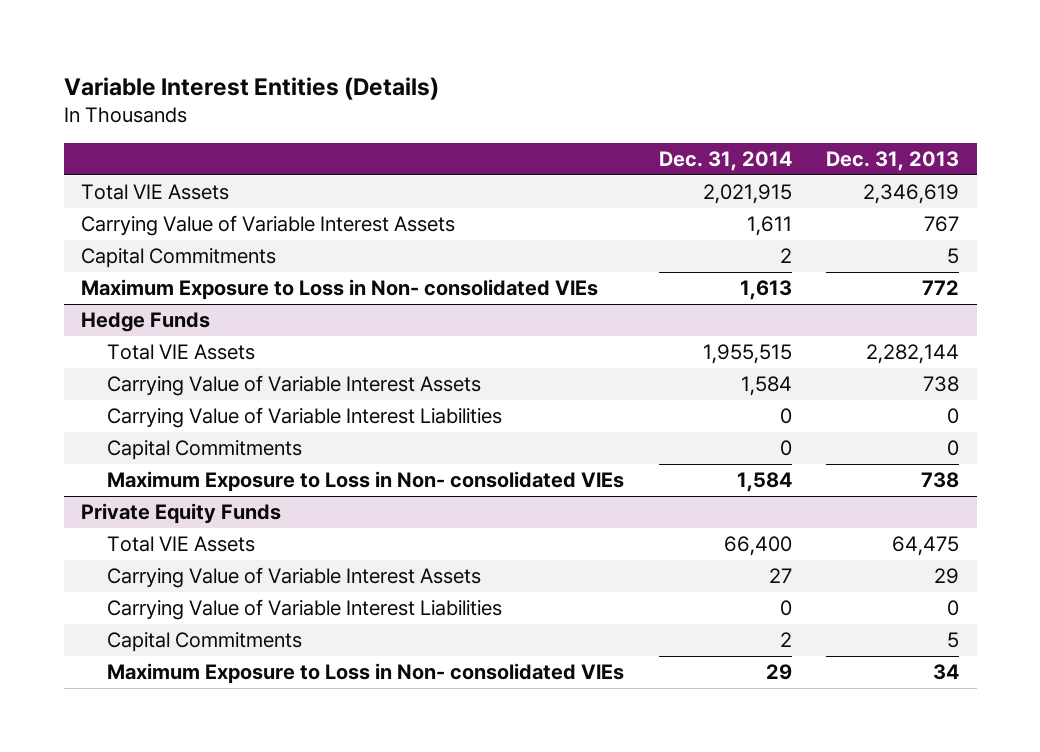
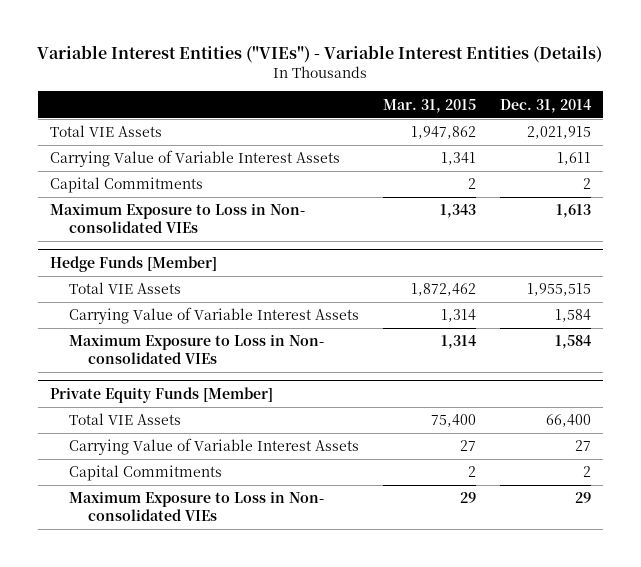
[63,77,439,101] Variable Interest Entities (Details) -> [37,45,603,64] Variable Interest Entities ("VIEs") - Variable Interest Entities (Details)
[826,150,960,171] Dec. 31, 2013 -> none
none -> [383,98,477,113] Mar. 31, 2015
[80,312,210,333] Hedge Funds -> [49,256,217,273] Hedge Funds [Member]
[106,407,502,429] Carrying Value of Variable Interest Liabilities -> none
[106,440,302,461] Capital Commitments -> none
[80,503,281,525] Private Equity Funds -> [49,387,273,404] Private Equity Funds [Member]
[106,599,502,621] Carrying Value of Variable Interest Liabilities -> none

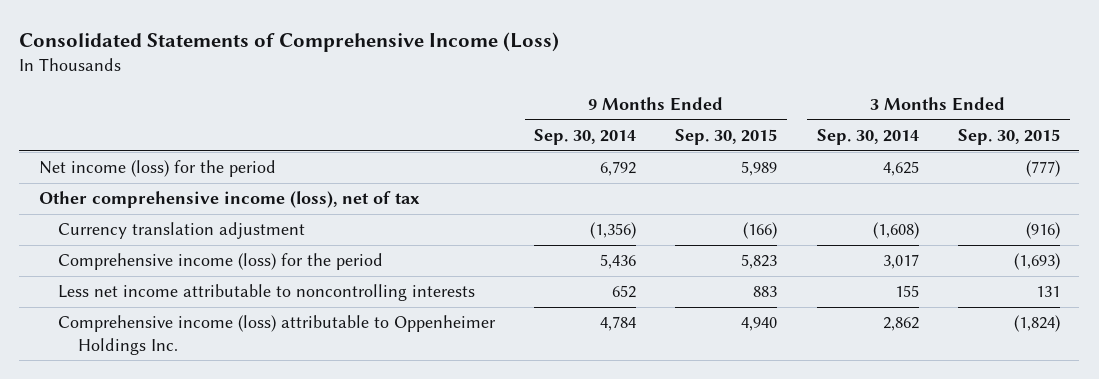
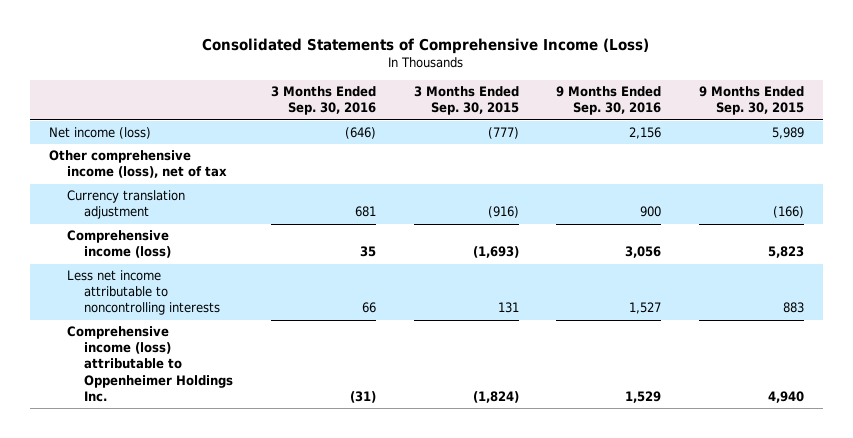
[534,128,637,145] Sep. 30, 2014 -> none
[816,128,919,145] Sep. 30, 2014 -> none
none -> [271,86,377,116] 3 Months Ended Sep. 30, 2016
none -> [556,86,662,116] 9 Months Ended Sep. 30, 2016
[38,160,276,178] Net income (loss) for the period -> [48,127,151,140] Net income (loss)
[58,253,384,271] Comprehensive income (loss) for the period -> [66,230,172,259] Comprehensive income (loss)

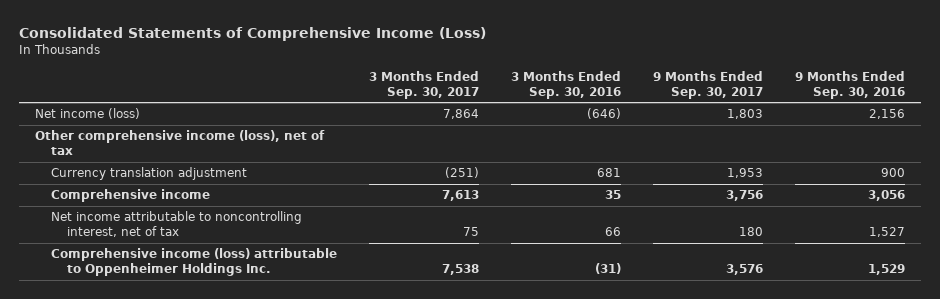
[413,86,519,116] 3 Months Ended Sep. 30, 2015 -> none
[698,86,804,116] 9 Months Ended Sep. 30, 2015 -> none
none -> [368,71,479,99] 3 Months Ended Sep. 30, 2017
none -> [652,71,763,99] 9 Months Ended Sep. 30, 2017
[66,230,172,259] Comprehensive income (loss) -> [51,189,211,203] Comprehensive income
[66,270,221,316] Less net income attributable to noncontrolling interests -> [51,211,303,237] Net income attributable to noncontrolling interest, net of tax

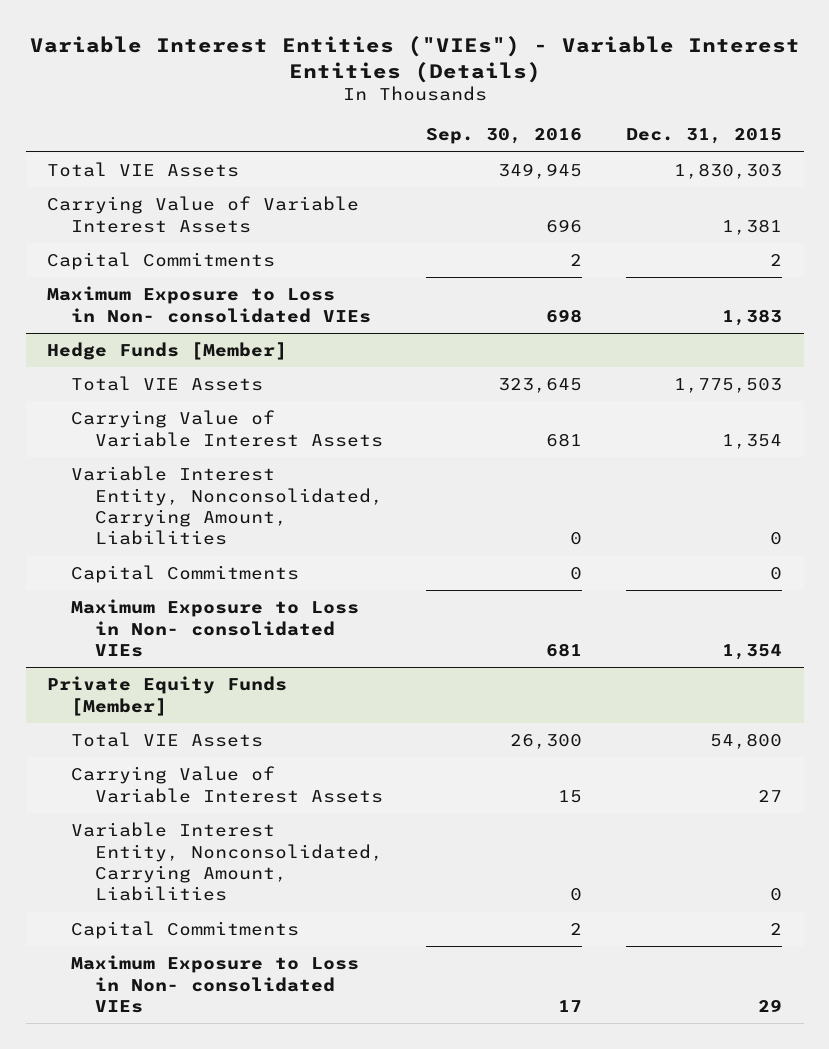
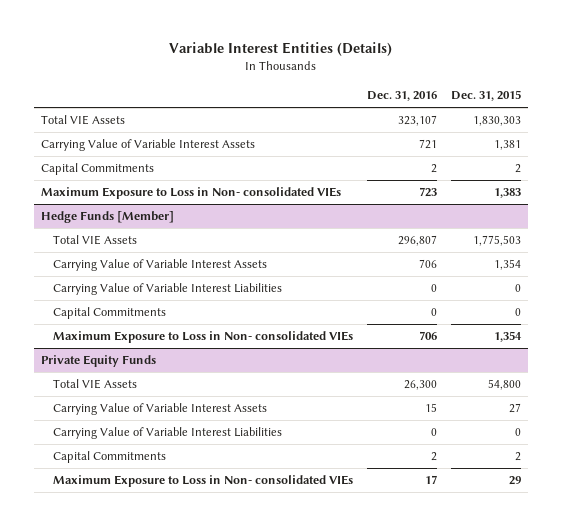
[29,35,800,83] Variable Interest Entities ("VIEs") - Variable Interest Entities (Details) -> [168,42,392,57] Variable Interest Entities (Details)
[426,128,583,145] Sep. 30, 2016 -> none
none -> [367,91,438,102] Dec. 31, 2016
[70,466,383,546] Variable Interest Entity, Nonconsolidated, Carrying Amount, Liabilities -> [53,283,283,296] Carrying Value of Variable Interest Liabilities
[47,676,288,716] Private Equity Funds [Member] -> [40,355,156,368] Private Equity Funds
[70,822,383,902] Variable Interest Entity, Nonconsolidated, Carrying Amount, Liabilities -> [53,427,283,440] Carrying Value of Variable Interest Liabilities

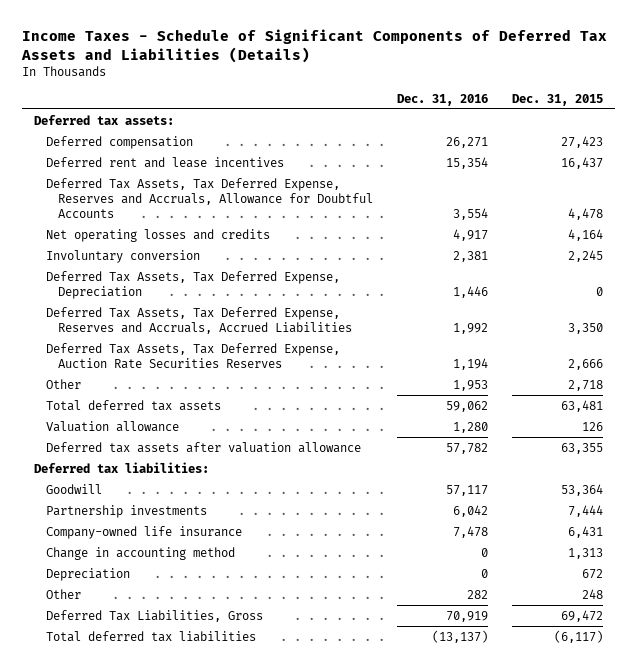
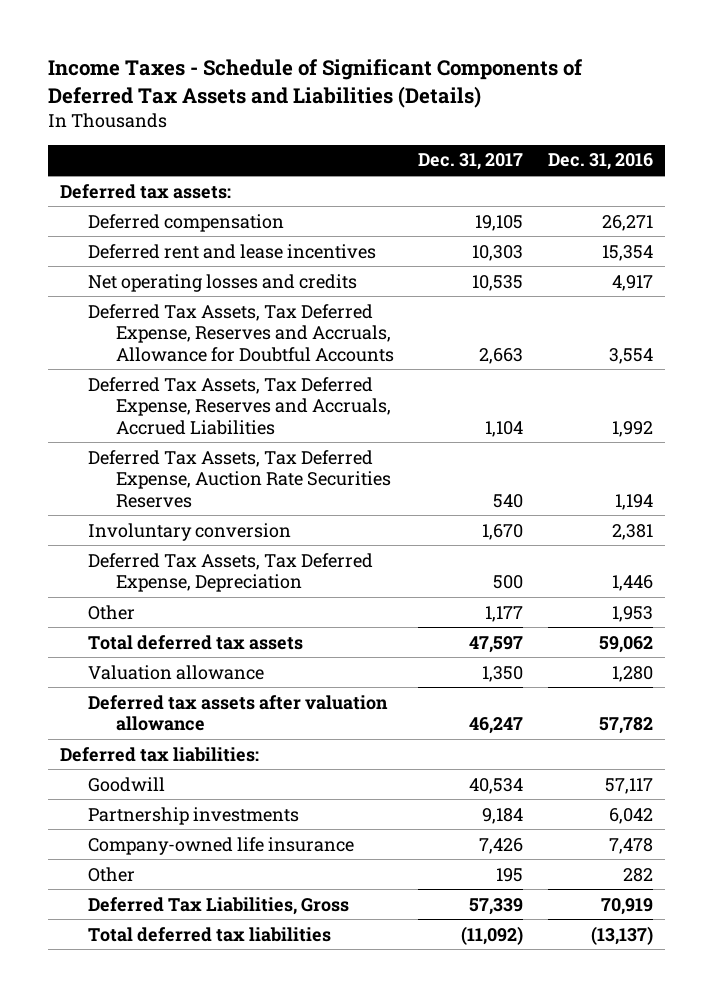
[511,93,603,106] Dec. 31, 2015 -> none
none -> [418,153,524,171] Dec. 31, 2017
[45,177,373,218] Deferred Tax Assets, Tax Deferred Expense, Reserves and Accruals, Allowance for Doubtful Accounts -> [87,303,394,362] Deferred Tax Assets, Tax Deferred Expense, Reserves and Accruals, Allowance for Doubtful Accounts
[45,249,200,263] Involuntary conversion -> [87,522,291,541] Involuntary conversion
[45,270,340,299] Deferred Tax Assets, Tax Deferred Expense, Depreciation -> [87,552,373,593] Deferred Tax Assets, Tax Deferred Expense, Depreciation
[45,546,235,560] Change in accounting method -> none
[45,567,130,581] Depreciation -> none

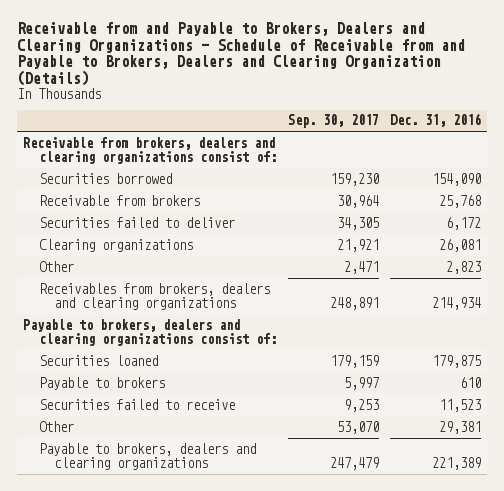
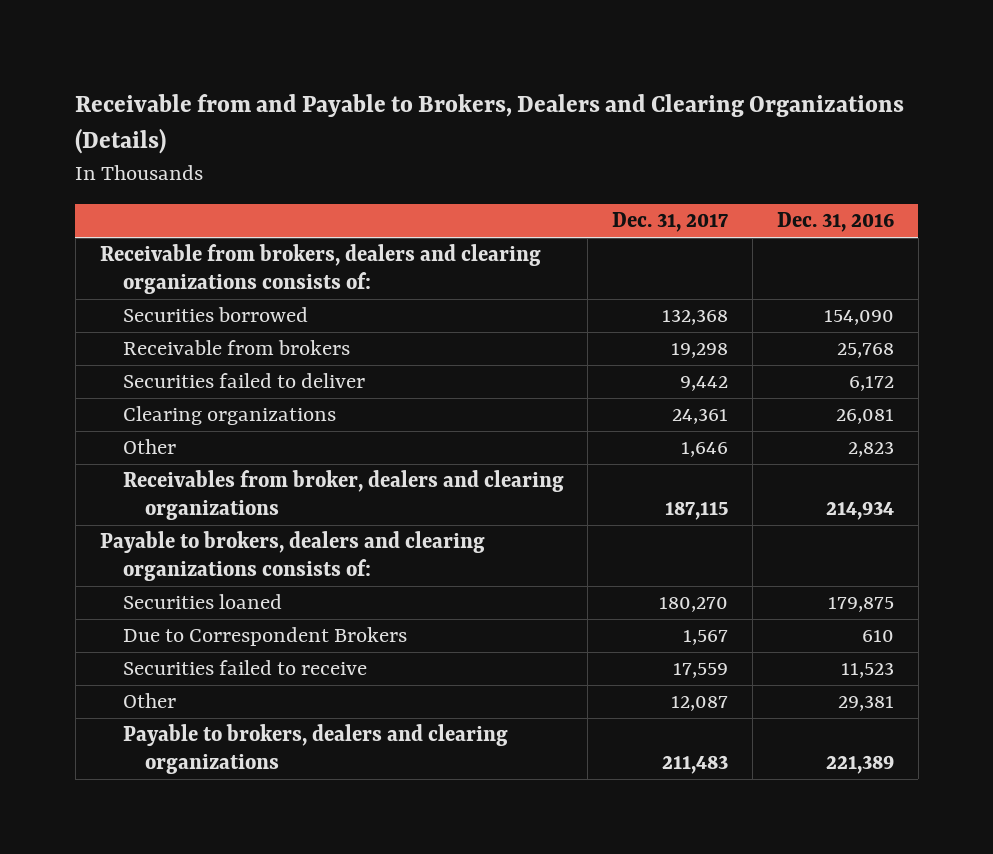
[17,21,466,87] Receivable from and Payable to Brokers, Dealers and Clearing Organizations - Schedule of Receivable from and Payable to Brokers, Dealers and Clearing Organization (Details) -> [75,93,905,155] Receivable from and Payable to Brokers, Dealers and Clearing Organizations (Details)
[287,114,379,129] Sep. 30, 2017 -> none
none -> [612,212,729,233] Dec. 31, 2017
[22,136,277,164] Receivable from brokers, dealers and clearing organizations consist of: -> [99,244,541,295] Receivable from brokers, dealers and clearing organizations consists of:
[38,282,270,310] Receivables from brokers, dealers and clearing organizations -> [122,470,564,521] Receivables from broker, dealers and clearing organizations
[22,318,277,346] Payable to brokers, dealers and clearing organizations consist of: -> [99,531,485,582] Payable to brokers, dealers and clearing organizations consists of:
[38,376,165,390] Payable to brokers -> [122,627,407,647] Due to Correspondent Brokers

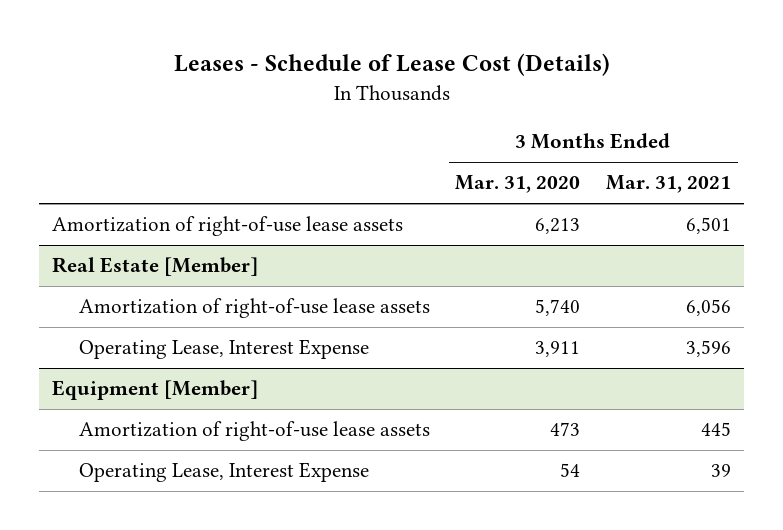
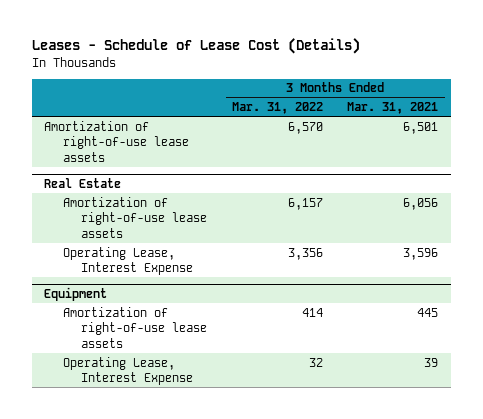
[455,175,581,194] Mar. 31, 2020 -> none
none -> [231,101,323,114] Mar. 31, 2022
[51,257,258,277] Real Estate [Member] -> [44,178,122,189] Real Estate
[51,380,258,401] Equipment [Member] -> [44,287,108,302] Equipment

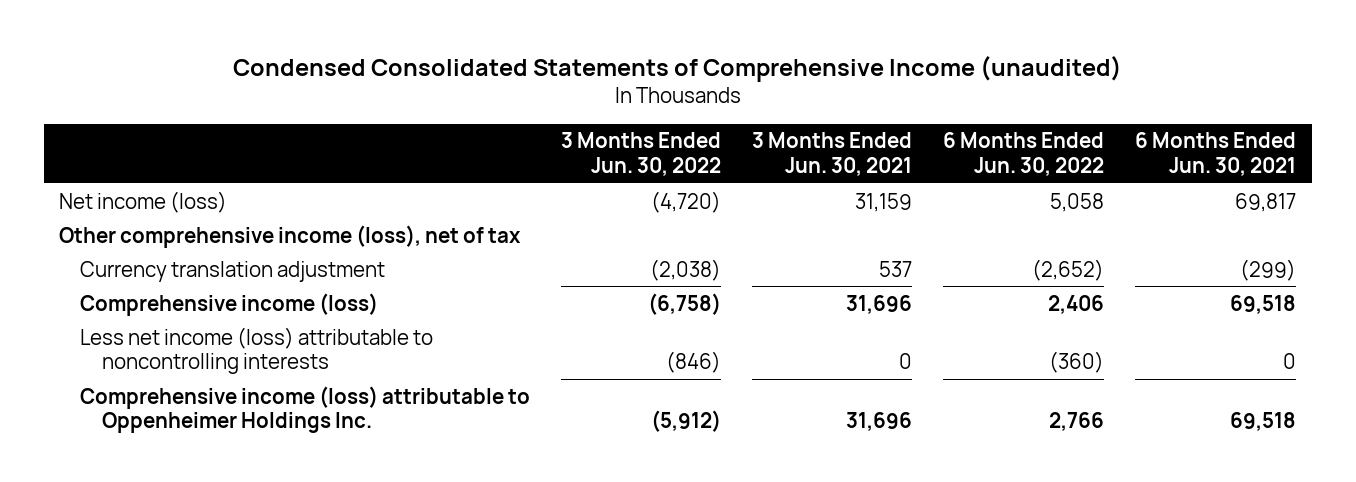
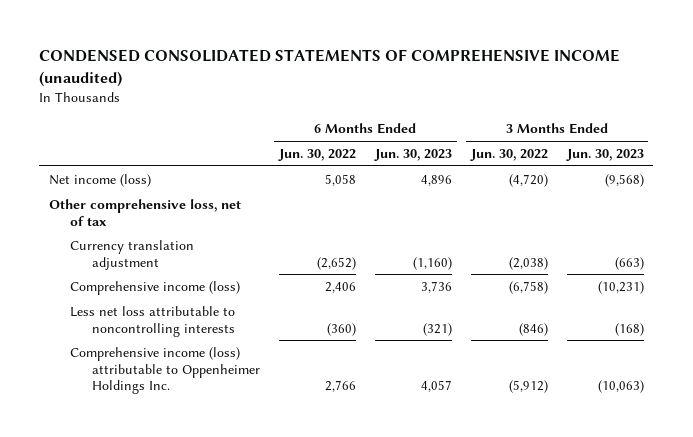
[232,55,1122,82] Condensed Consolidated Statements of Comprehensive Income (unaudited) -> [39,49,621,88] CONDENSED CONSOLIDATED STATEMENTS OF COMPREHENSIVE INCOME (unaudited)
[752,132,913,177] 3 Months Ended Jun. 30, 2021 -> none
[1135,132,1297,177] 6 Months Ended Jun. 30, 2021 -> none
none -> [373,148,452,161] Jun. 30, 2023
none -> [565,148,644,161] Jun. 30, 2023
[59,224,522,248] Other comprehensive income (loss), net of tax -> [48,198,241,226] Other comprehensive loss, net of tax
[80,326,434,375] Less net income (loss) attributable to noncontrolling interests -> [70,305,236,337] Less net loss attributable to noncontrolling interests

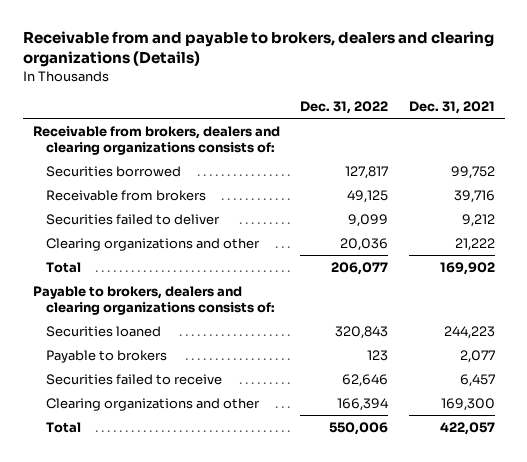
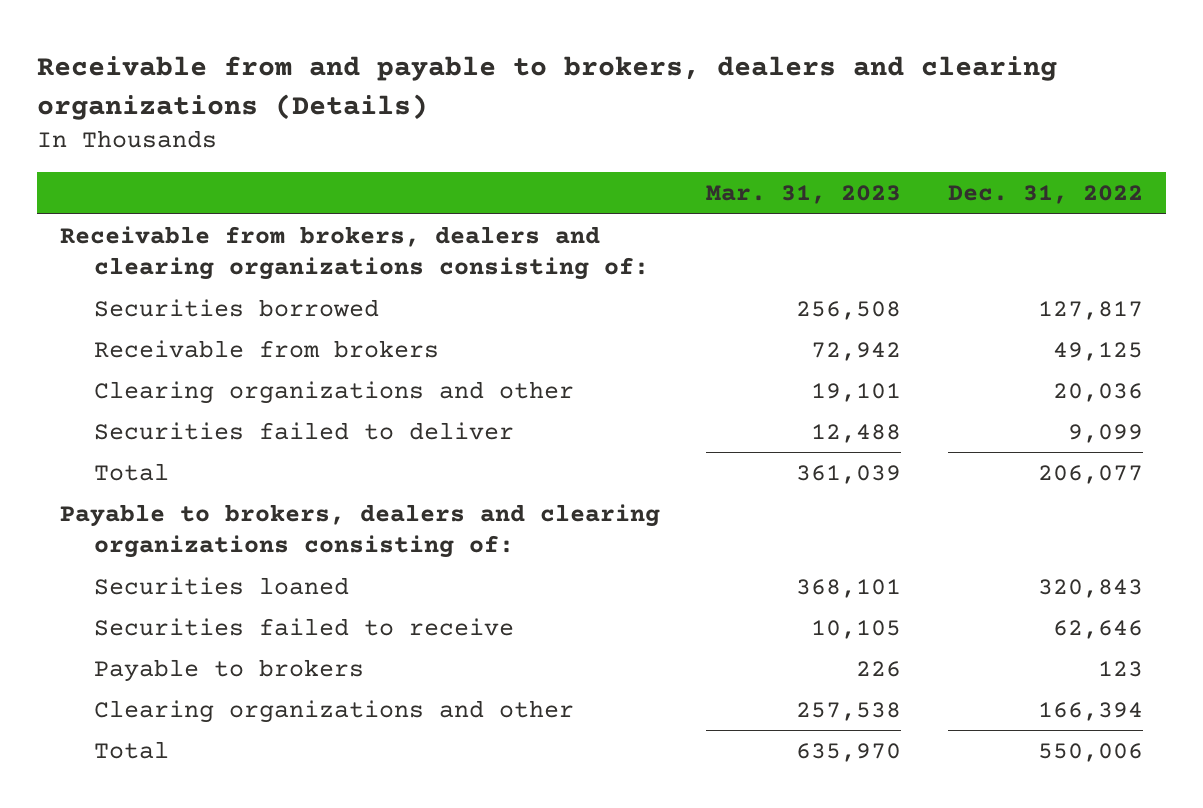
[408,101,495,115] Dec. 31, 2021 -> none
none -> [706,185,902,205] Mar. 31, 2023
[32,125,280,155] Receivable from brokers, dealers and clearing organizations consists of: -> [60,225,649,281] Receivable from brokers, dealers and clearing organizations consisting of:
[46,213,221,225] Securities failed to deliver -> [93,421,514,440] Securities failed to deliver
[32,285,276,315] Payable to brokers, dealers and clearing organizations consists of: -> [60,503,661,559] Payable to brokers, dealers and clearing organizations consisting of:
[46,349,168,363] Payable to brokers -> [93,658,364,682] Payable to brokers

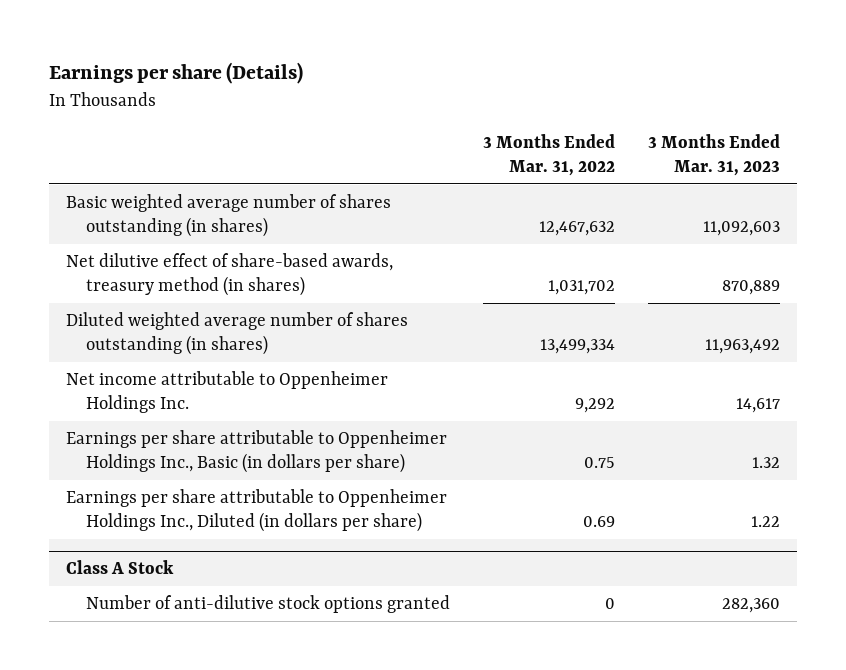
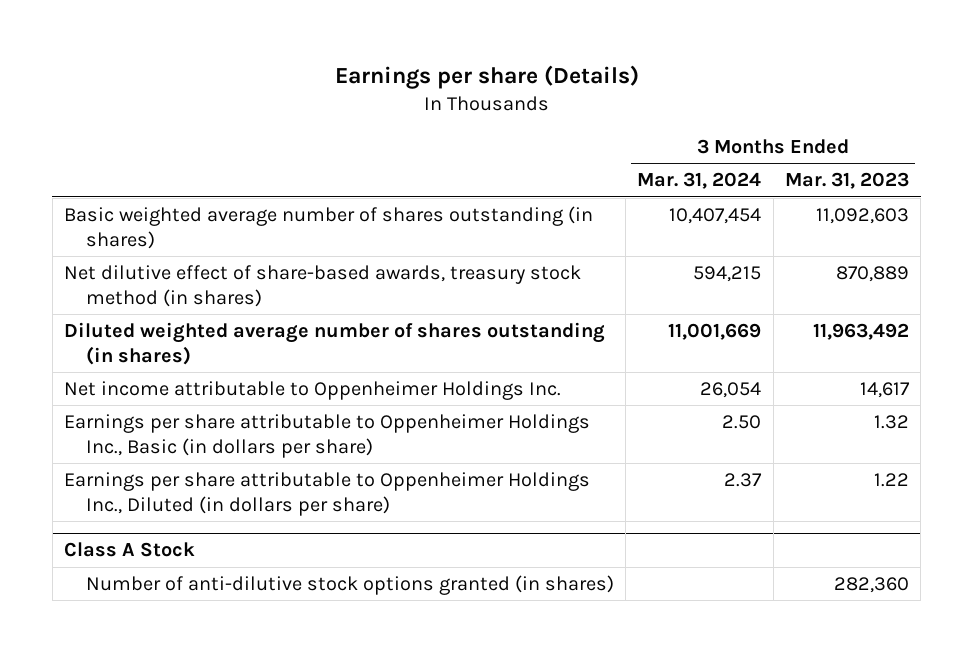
[483,133,616,177] 3 Months Ended Mar. 31, 2022 -> none
none -> [637,172,762,190] Mar. 31, 2024
[65,252,393,296] Net dilutive effect of share-based awards, treasury method (in shares) -> [64,264,582,307] Net dilutive effect of share-based awards, treasury stock method (in shares)
[86,594,451,613] Number of anti-dilutive stock options granted -> [85,574,614,595] Number of anti-dilutive stock options granted (in shares)

